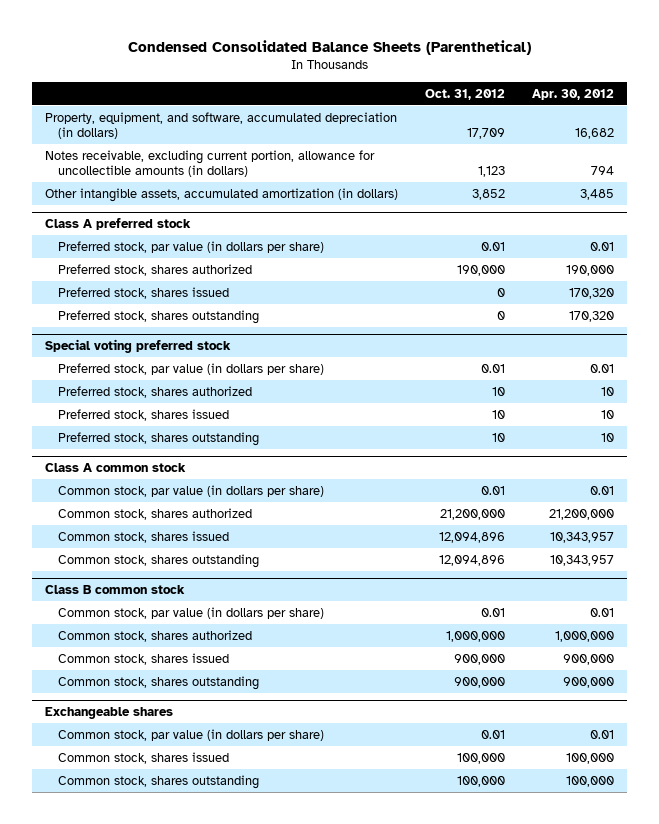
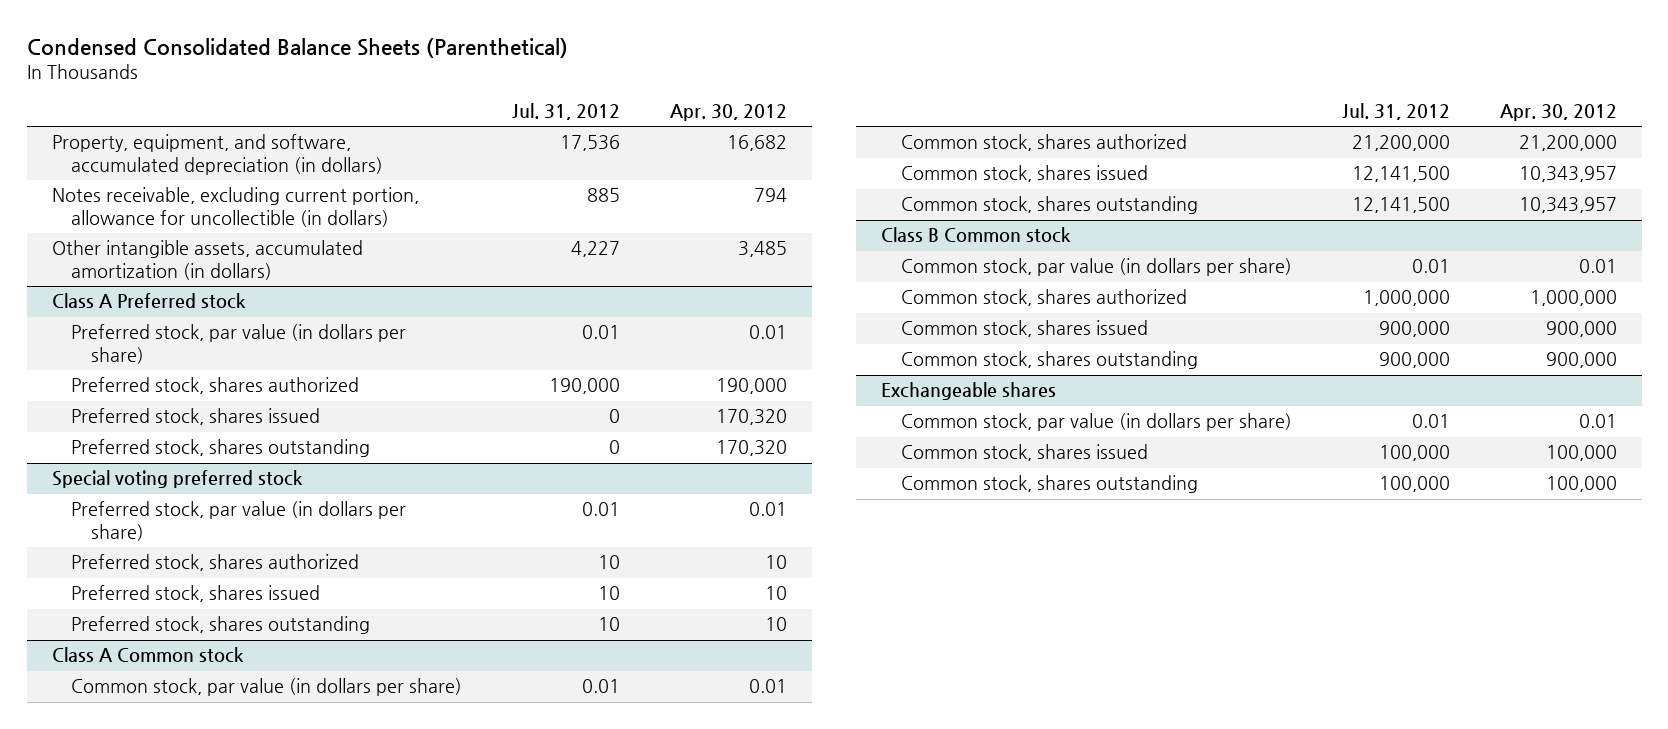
[425,88,506,100] Oct. 31, 2012 -> none
none -> [512,103,621,121] Jul. 31, 2012
[45,149,376,177] Notes receivable, excluding current portion, allowance for uncollectible amounts (in dollars) -> [51,187,419,228] Notes receivable, excluding current portion, allowance for uncollectible (in dollars)
[45,218,192,231] Class A preferred stock -> [51,293,246,310] Class A Preferred stock
[45,463,187,473] Class A common stock -> [51,647,244,664] Class A Common stock
[45,585,186,595] Class B common stock -> [881,227,1072,244] Class B Common stock

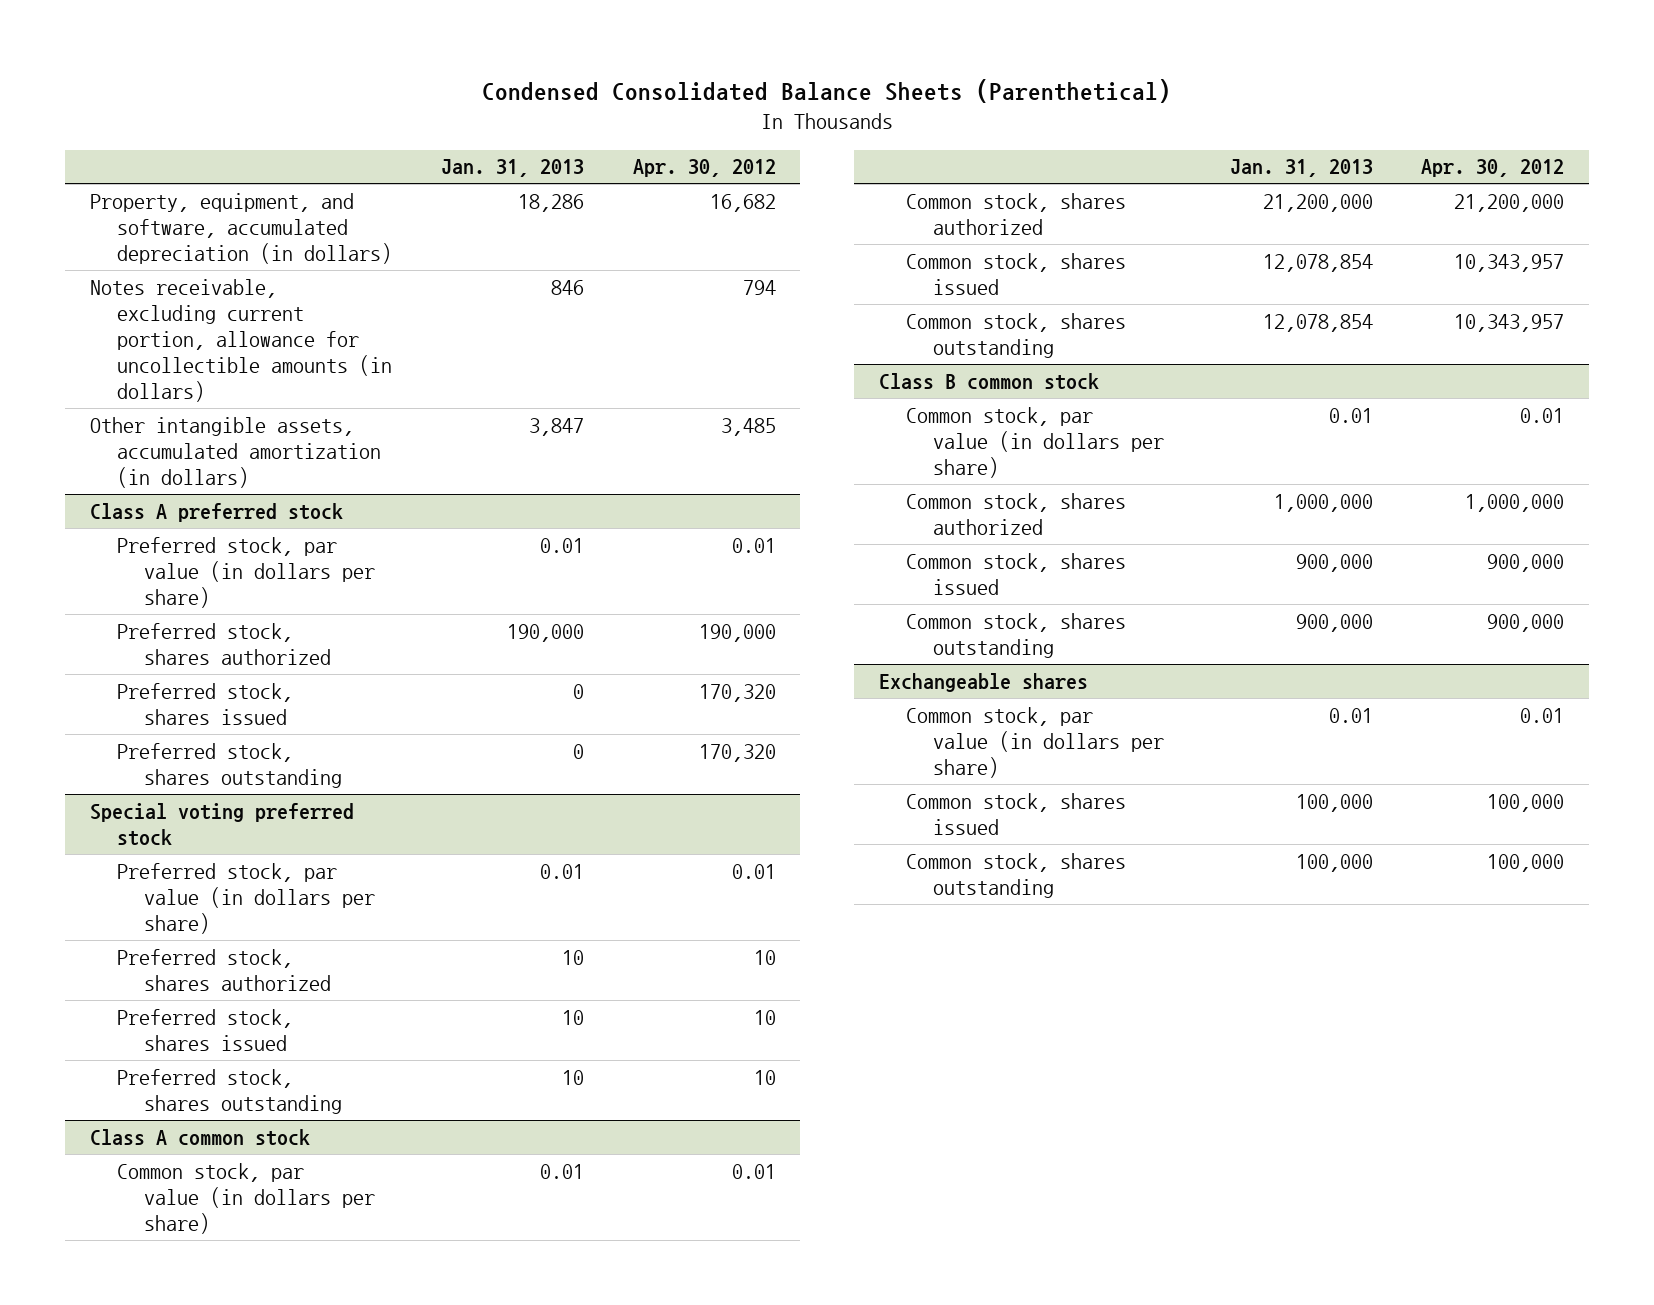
[512,103,621,121] Jul. 31, 2012 -> none
none -> [440,159,584,178] Jan. 31, 2013
[51,187,419,228] Notes receivable, excluding current portion, allowance for uncollectible (in dollars) -> [89,278,392,403] Notes receivable, excluding current portion, allowance for uncollectible amounts (in dollars)
[51,293,246,310] Class A Preferred stock -> [89,502,343,522] Class A preferred stock
[51,647,244,664] Class A Common stock -> [89,1128,310,1146] Class A common stock
[881,227,1072,244] Class B Common stock -> [878,372,1099,390] Class B common stock

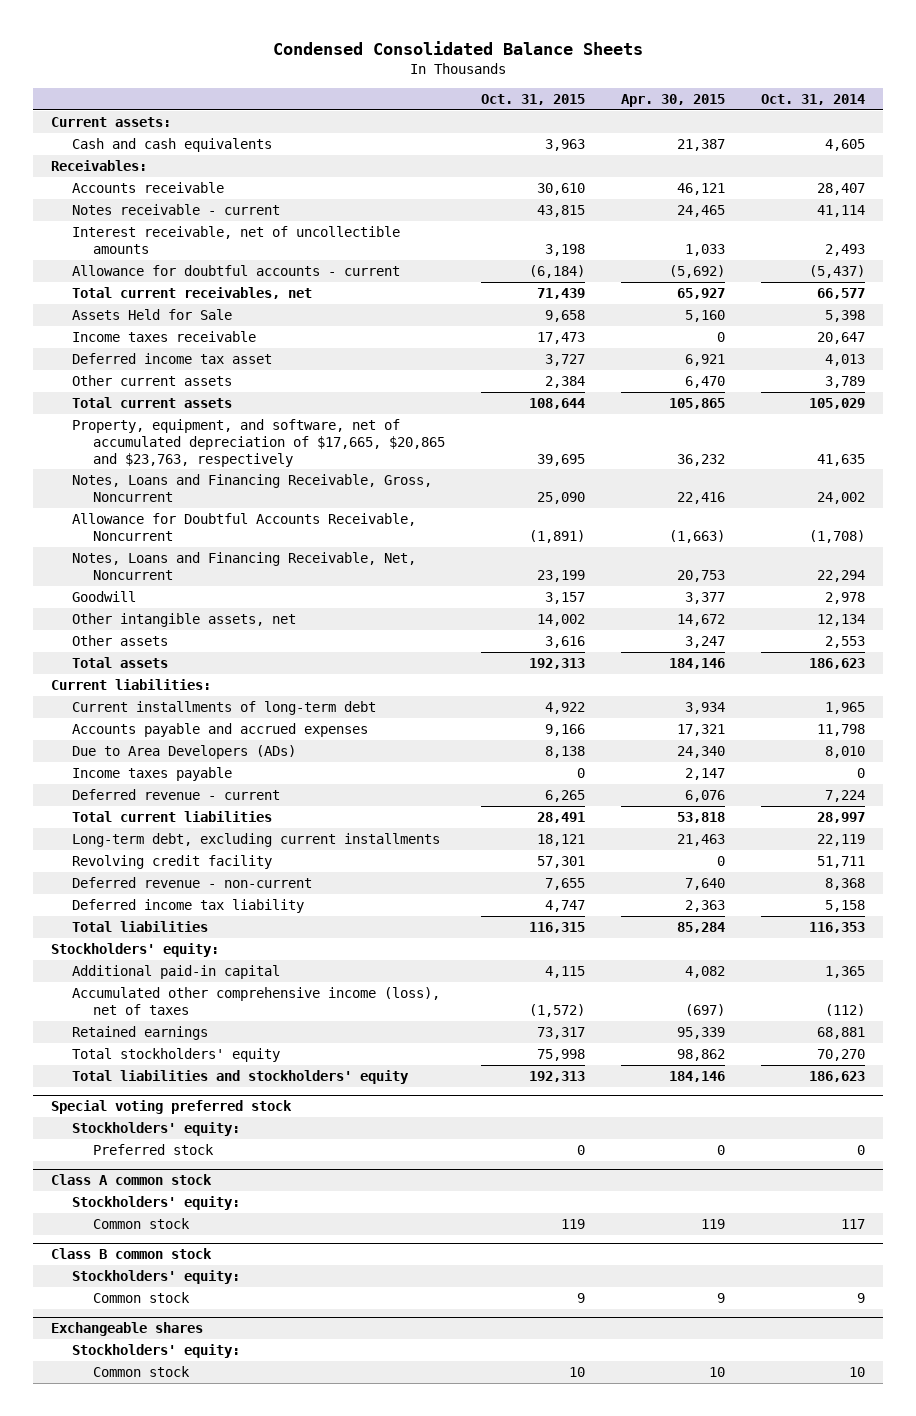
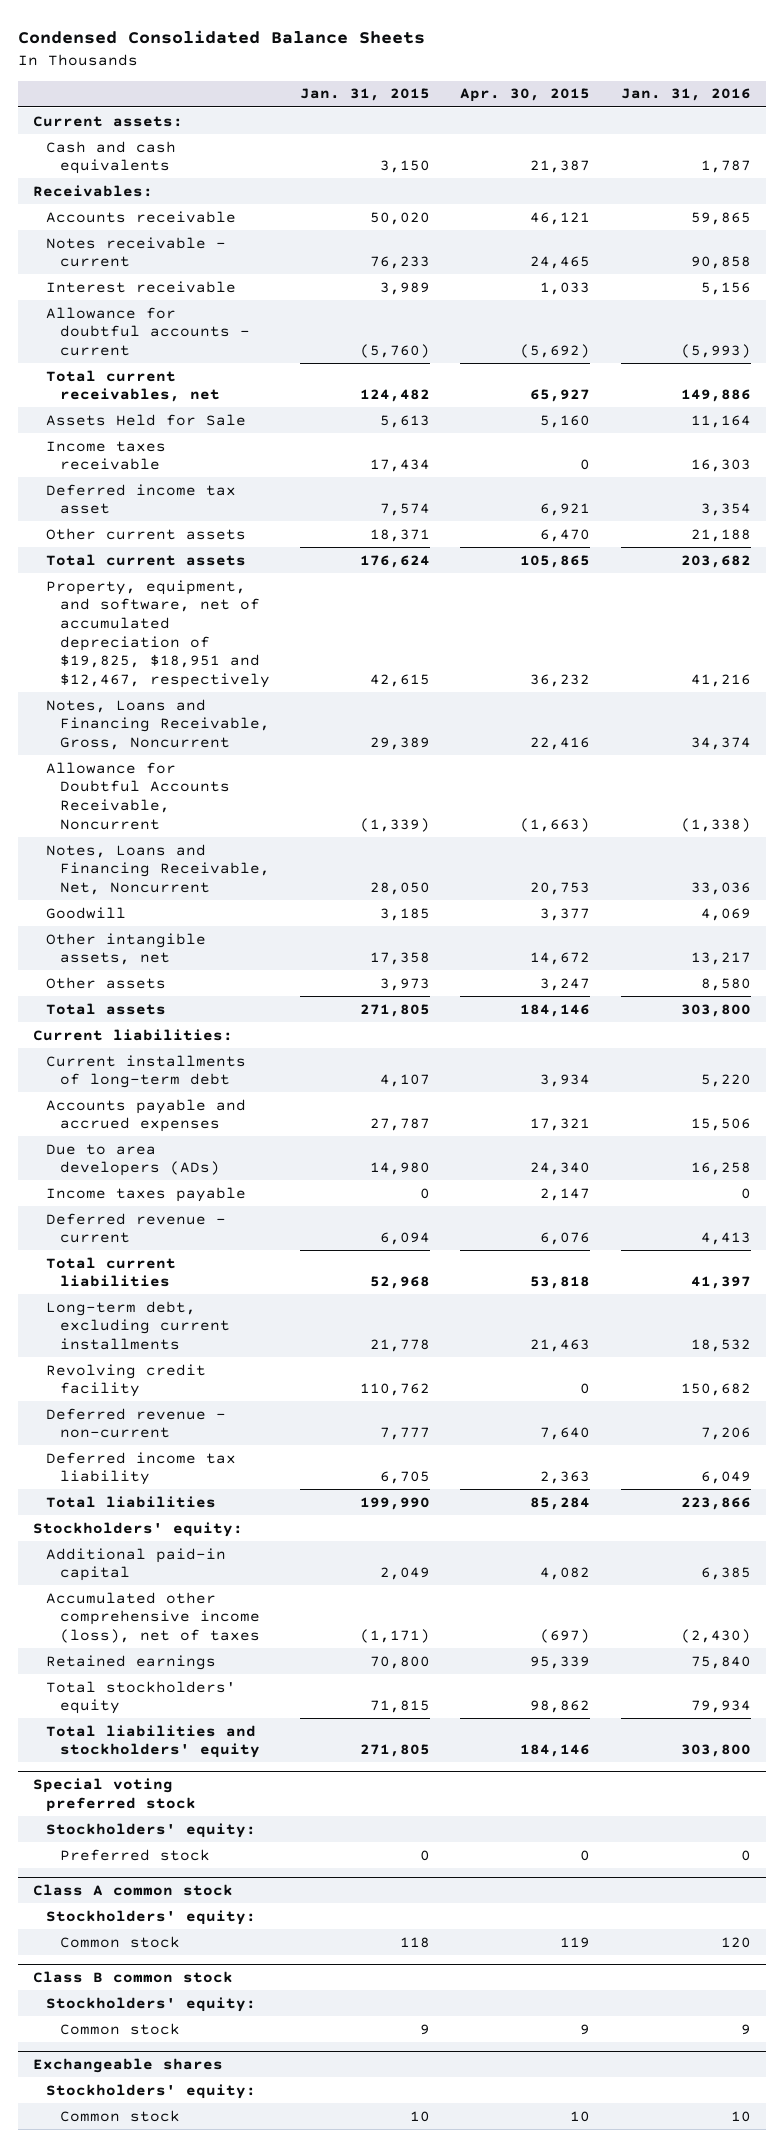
[480,94,585,106] Oct. 31, 2015 -> none
[760,94,865,106] Oct. 31, 2014 -> none
none -> [300,88,431,102] Jan. 31, 2015
none -> [620,88,751,102] Jan. 31, 2016
[71,225,400,254] Interest receivable, net of uncollectible amounts -> [46,280,237,293] Interest receivable
[71,418,445,467] Property, equipment, and software, net of accumulated depreciation of $17,665, $20,865 and $23,763, respectively -> [46,579,270,689] Property, equipment, and software, net of accumulated depreciation of $19,825, $18,951 and $12,467, respectively
[71,744,296,759] Due to Area Developers (ADs) -> [46,1143,220,1177] Due to area developers (ADs)

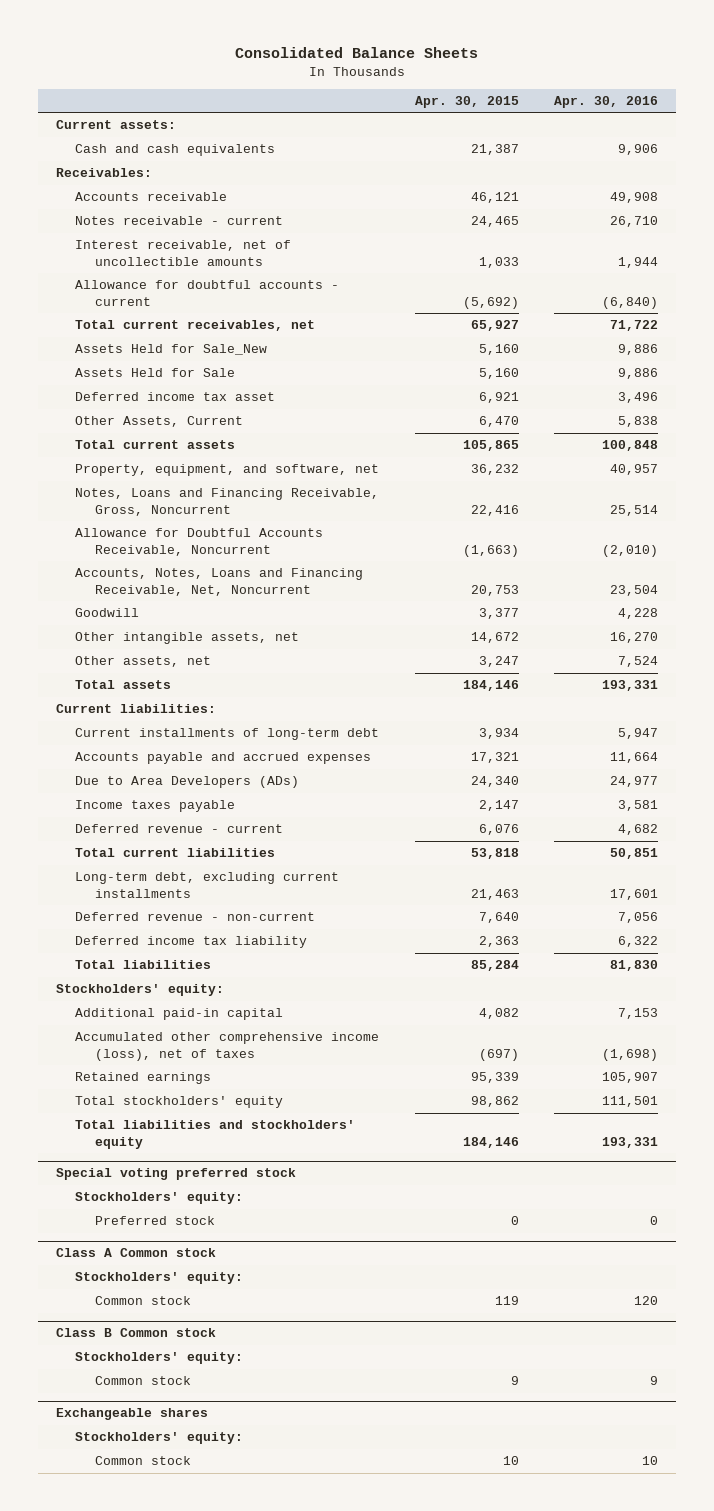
[17,29,425,44] Condensed Consolidated Balance Sheets -> [234,47,478,59] Consolidated Balance Sheets
[300,88,431,102] Jan. 31, 2015 -> none
[620,88,751,102] Jan. 31, 2016 -> none
none -> [553,95,658,108] Apr. 30, 2016
[46,280,237,293] Interest receivable -> [75,240,292,266] Interest receivable, net of uncollectible amounts
none -> [75,344,268,356] Assets Held for Sale_New
[46,440,167,471] Income taxes receivable -> none
[46,527,247,540] Other current assets -> [75,416,244,428] Other Assets, Current
[46,579,270,689] Property, equipment, and software, net of accumulated depreciation of $19,825, $18,951 and $12,467, respectively -> [75,464,380,477] Property, equipment, and software, net
[46,843,270,896] Notes, Loans and Financing Receivable, Net, Noncurrent -> [75,568,364,596] Accounts, Notes, Loans and Financing Receivable, Net, Noncurrent
[46,976,167,989] Other assets -> [75,656,212,668] Other assets, net
[46,1143,220,1177] Due to area developers (ADs) -> [75,776,300,789] Due to Area Developers (ADs)
[46,1363,207,1398] Revolving credit facility -> none
[32,1883,233,1896] Class A common stock -> [55,1248,216,1258] Class A Common stock
[32,1970,233,1983] Class B common stock -> [55,1328,216,1338] Class B Common stock

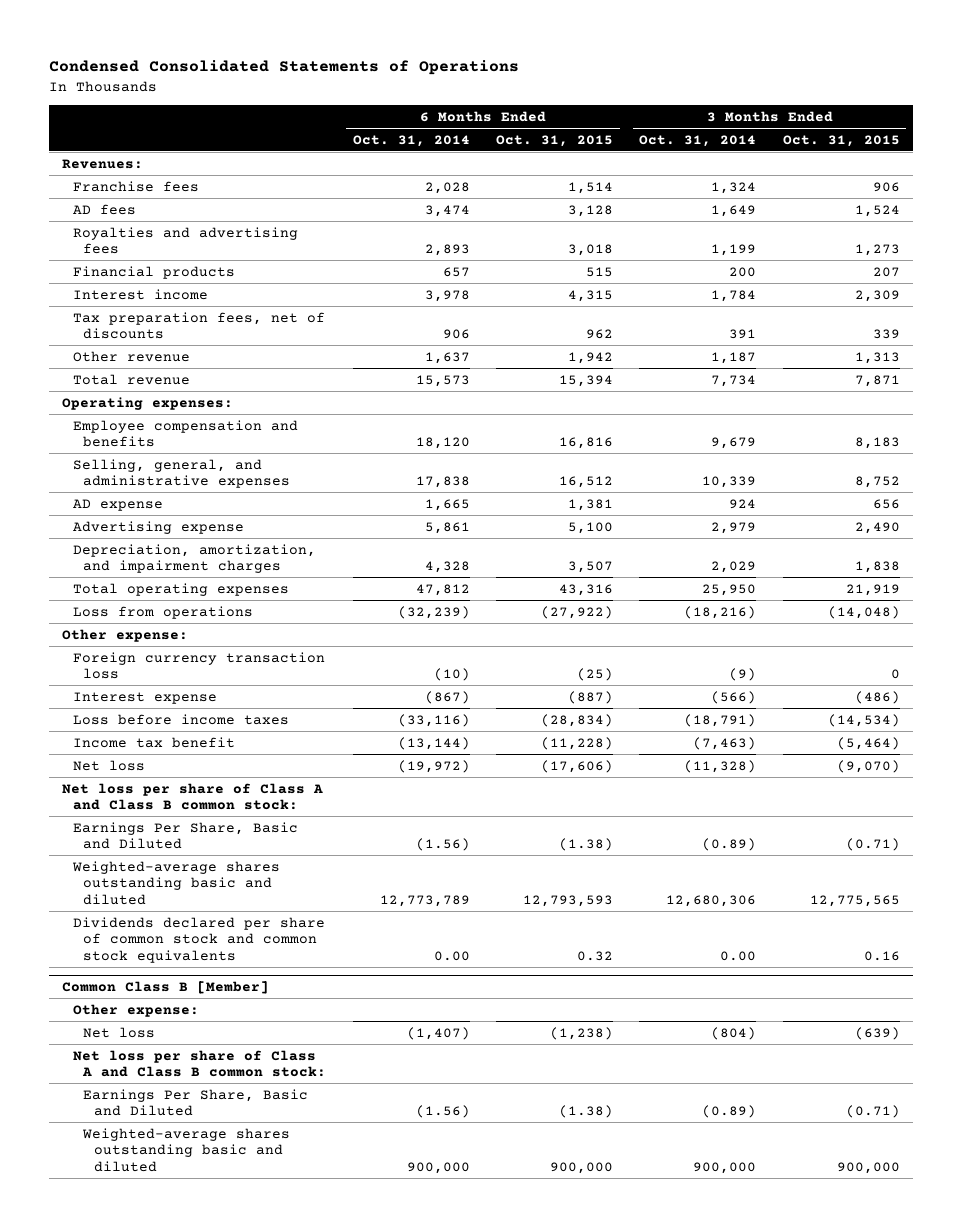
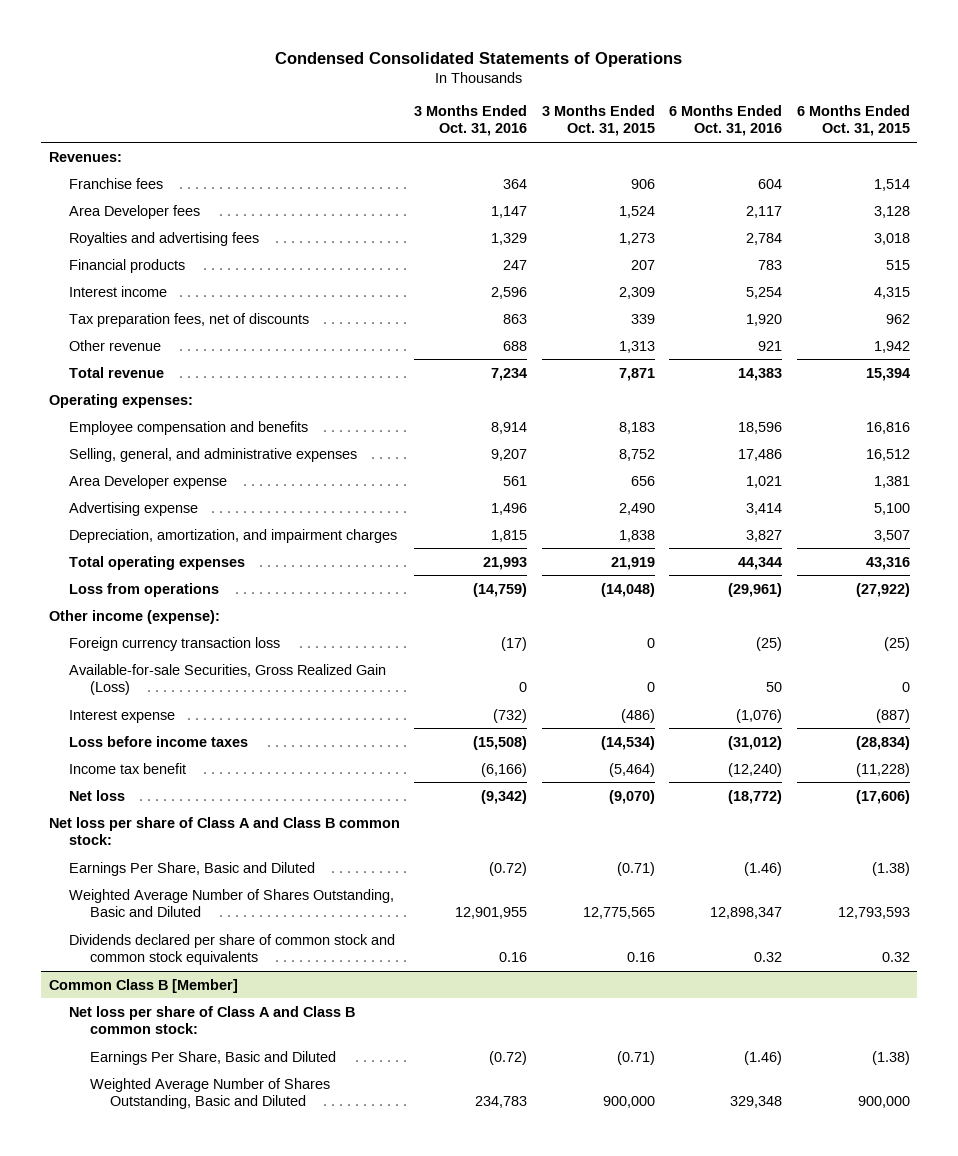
[352,134,470,147] Oct. 31, 2014 -> none
[639,134,757,147] Oct. 31, 2014 -> none
none -> [414,104,528,137] 3 Months Ended Oct. 31, 2016
none -> [669,104,783,137] 6 Months Ended Oct. 31, 2016
[72,203,136,215] AD fees -> [69,204,201,219] Area Developer fees
[72,498,163,511] AD expense -> [69,474,228,489] Area Developer expense
[61,628,188,642] Other expense: -> [48,609,220,624] Other income (expense):
none -> [69,663,387,695] Available-for-sale Securities, Gross Realized Gain (Loss)
[71,860,280,906] Weighted-average shares outstanding basic and diluted -> [69,888,395,917] Weighted Average Number of Shares Outstanding, Basic and Diluted
[72,1003,199,1017] Other expense: -> none
[83,1026,156,1038] Net loss -> none
[82,1127,291,1173] Weighted-average shares outstanding basic and diluted -> [89,1077,330,1109] Weighted Average Number of Shares Outstanding, Basic and Diluted

